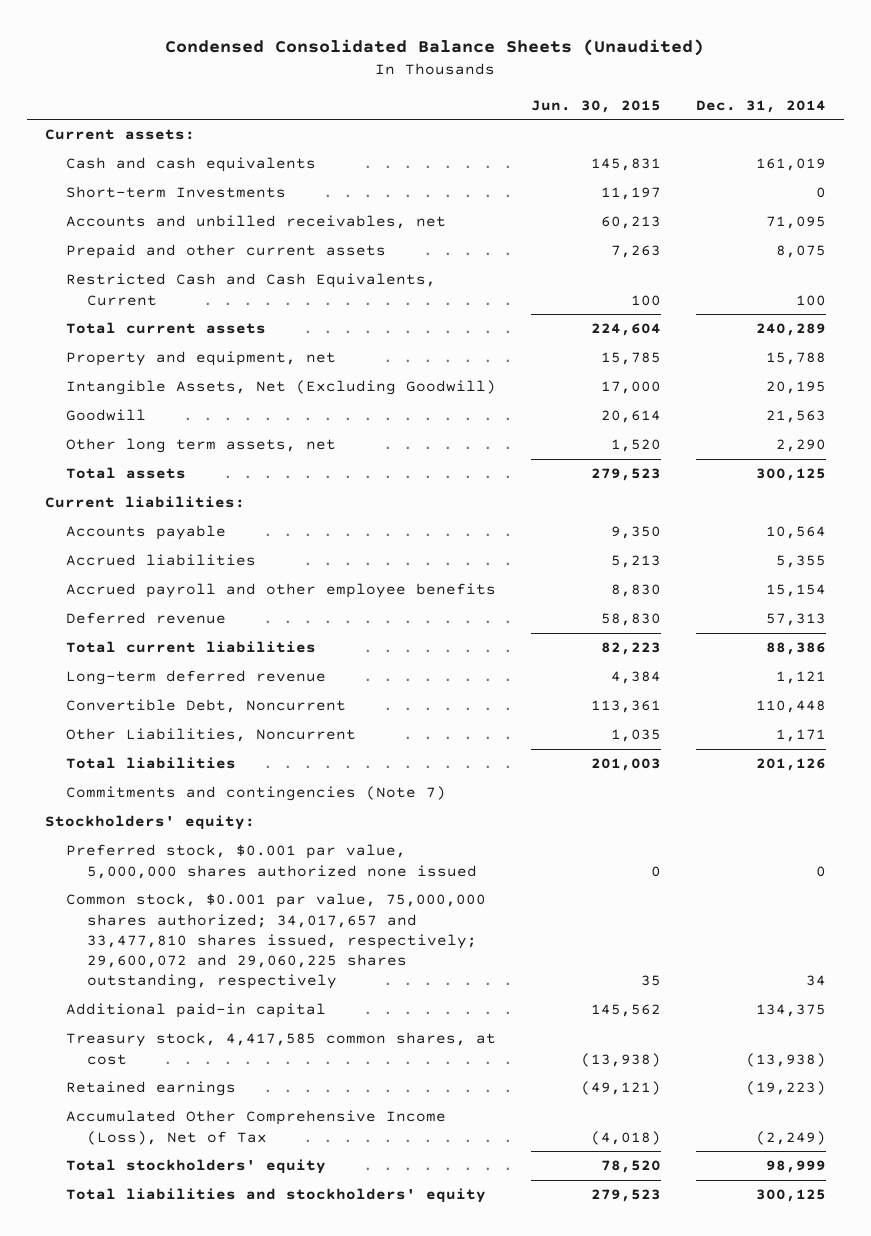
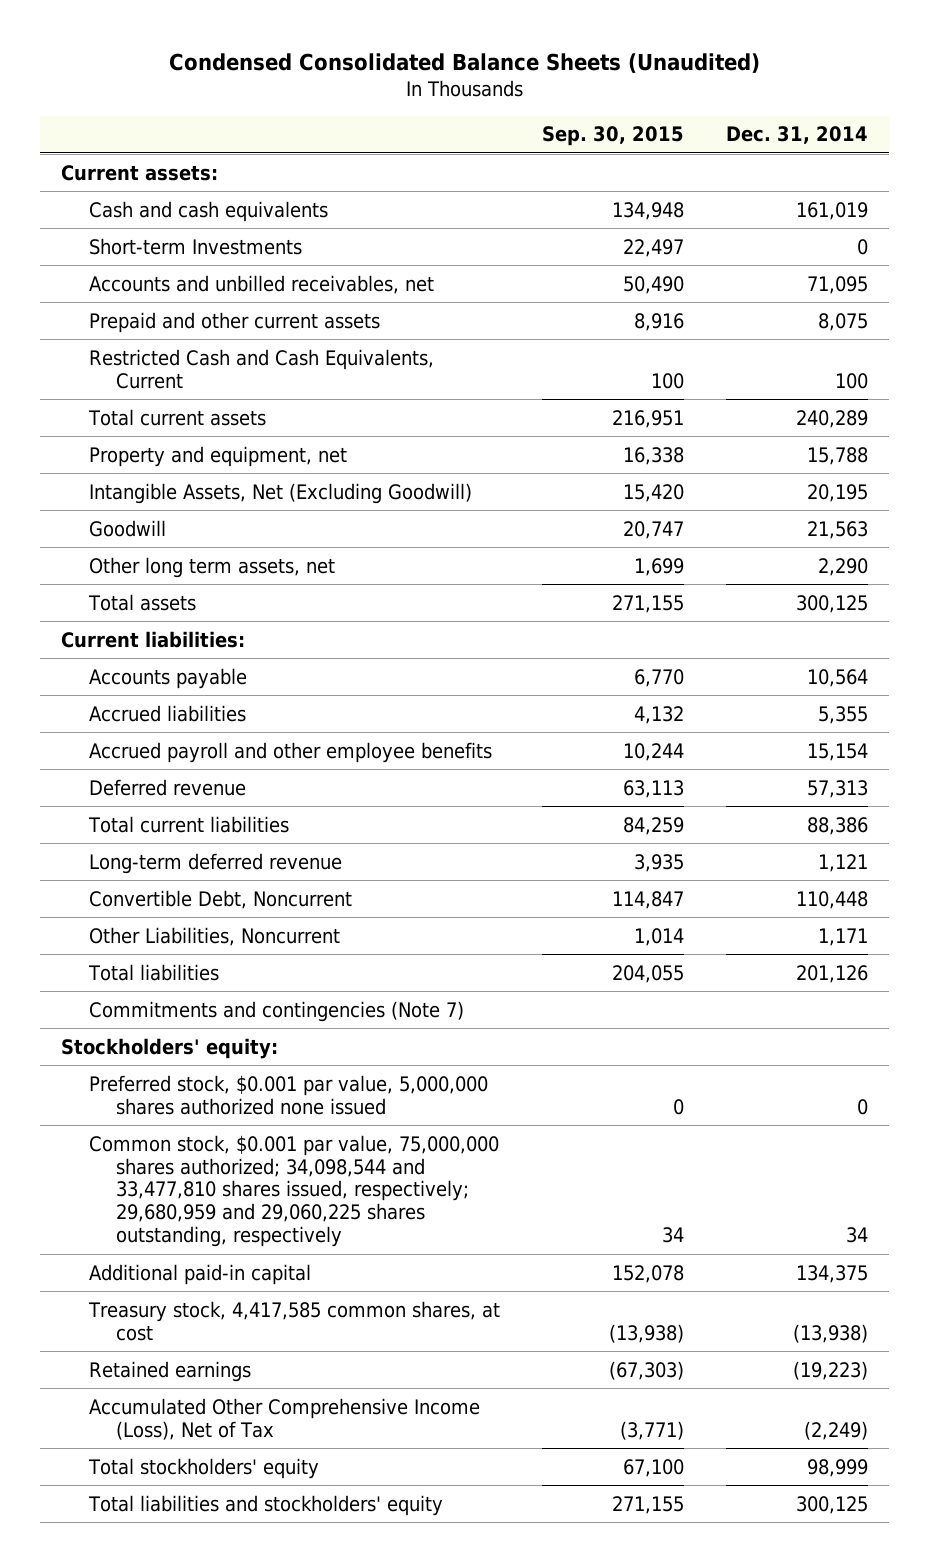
[530,99,661,113] Jun. 30, 2015 -> none
none -> [541,126,684,147] Sep. 30, 2015
[65,893,486,990] Common stock, $0.001 par value, 75,000,000 shares authorized; 34,017,657 and 33,477,810 shares issued, respectively; 29,600,072 and 29,060,225 shares outstanding, respectively -> [88,1134,499,1247] Common stock, $0.001 par value, 75,000,000 shares authorized; 34,098,544 and 33,477,810 shares issued, respectively; 29,680,959 and 29,060,225 shares outstanding, respectively

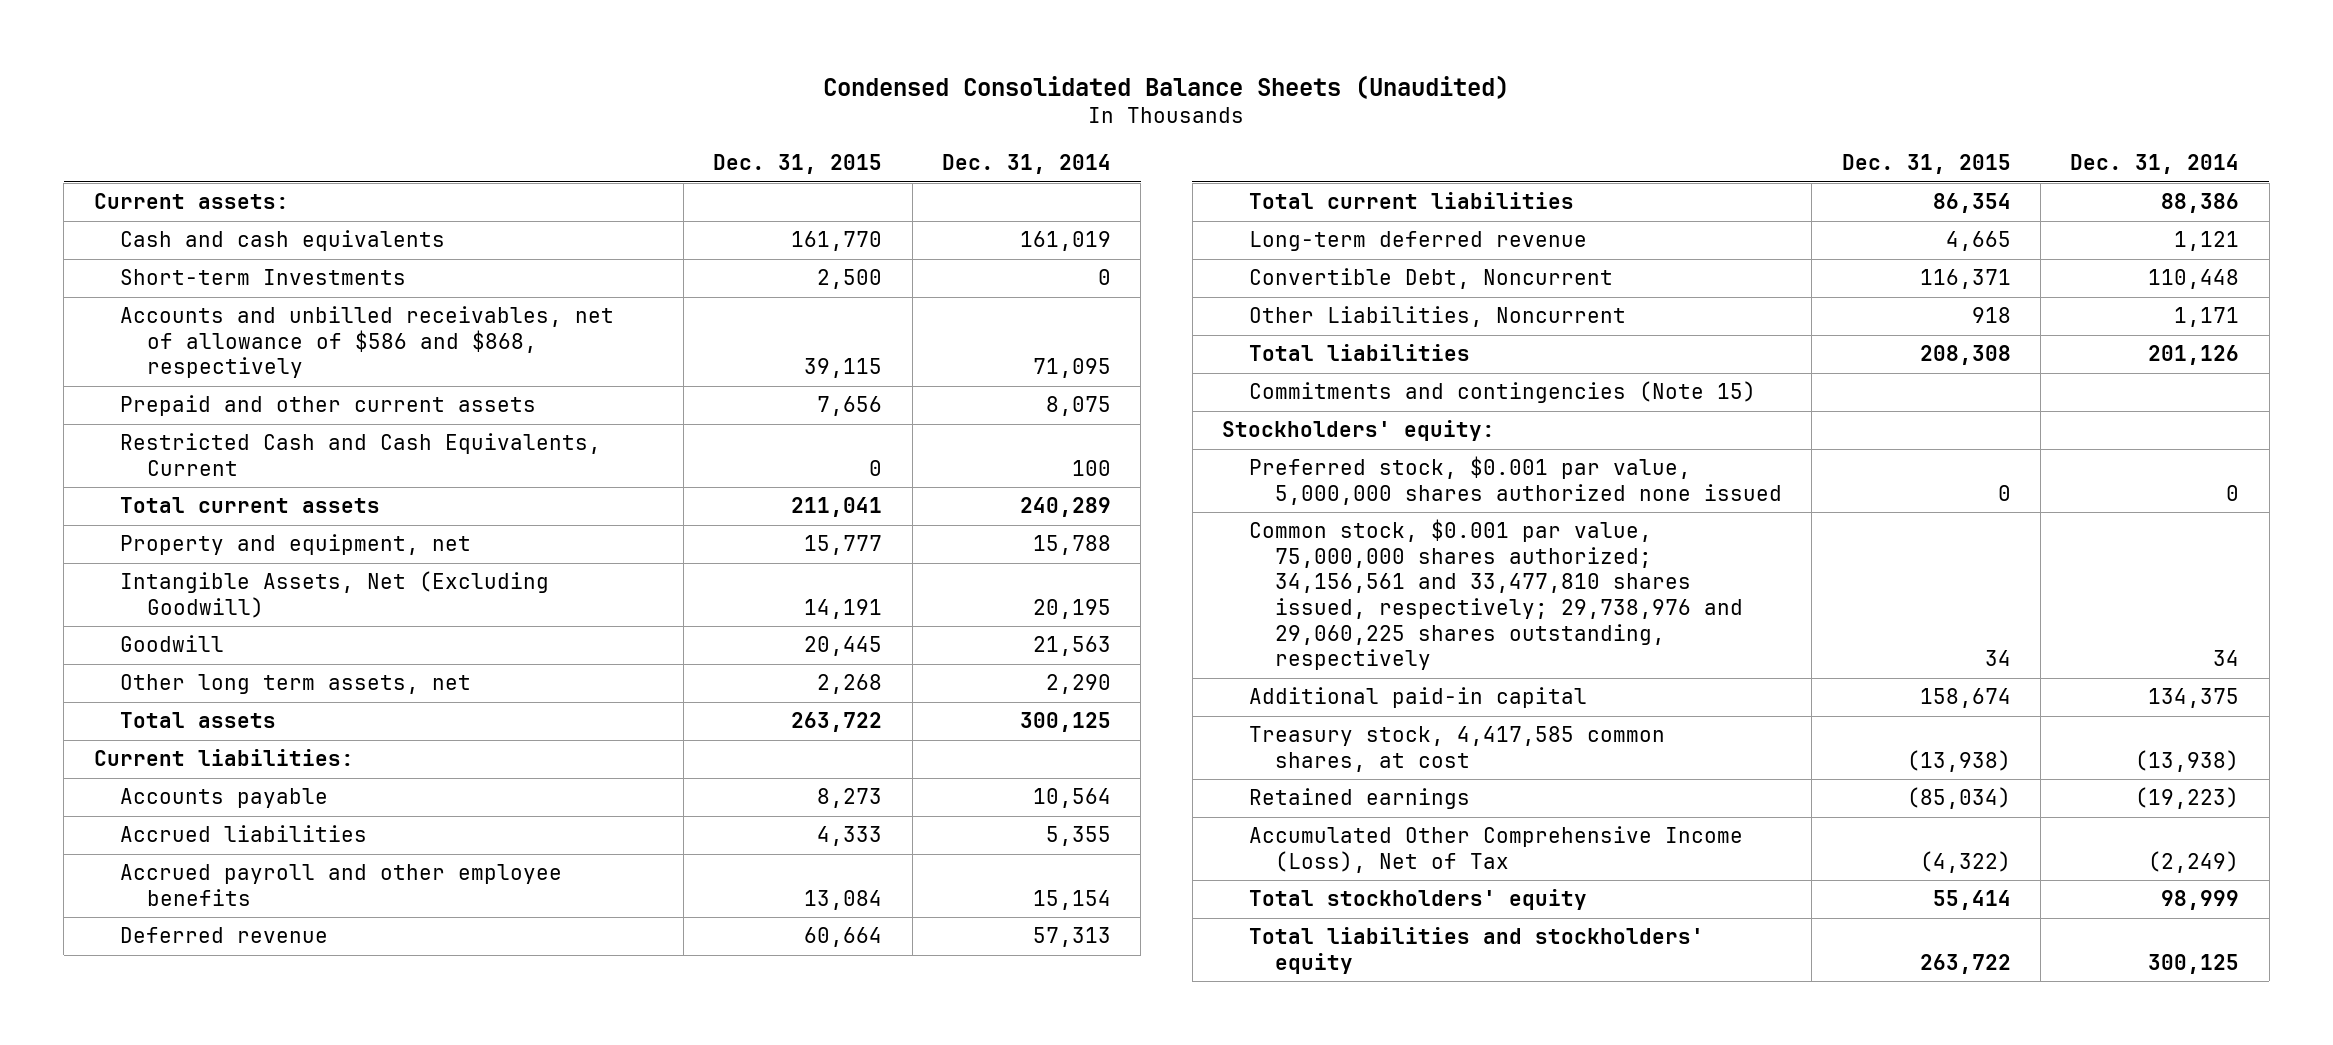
[541,126,684,147] Sep. 30, 2015 -> none
none -> [713,154,883,175] Dec. 31, 2015
[88,274,434,294] Accounts and unbilled receivables, net -> [120,306,615,379] Accounts and unbilled receivables, net of allowance of $586 and $868, respectively
[88,1000,464,1022] Commitments and contingencies (Note 7) -> [1248,381,1756,404] Commitments and contingencies (Note 15)
[88,1134,499,1247] Common stock, $0.001 par value, 75,000,000 shares authorized; 34,098,544 and 33,477,810 shares issued, respectively; 29,680,959 and 29,060,225 shares outstanding, respectively -> [1248,519,1744,671] Common stock, $0.001 par value, 75,000,000 shares authorized; 34,156,561 and 33,477,810 shares issued, respectively; 29,738,976 and 29,060,225 shares outstanding, respectively

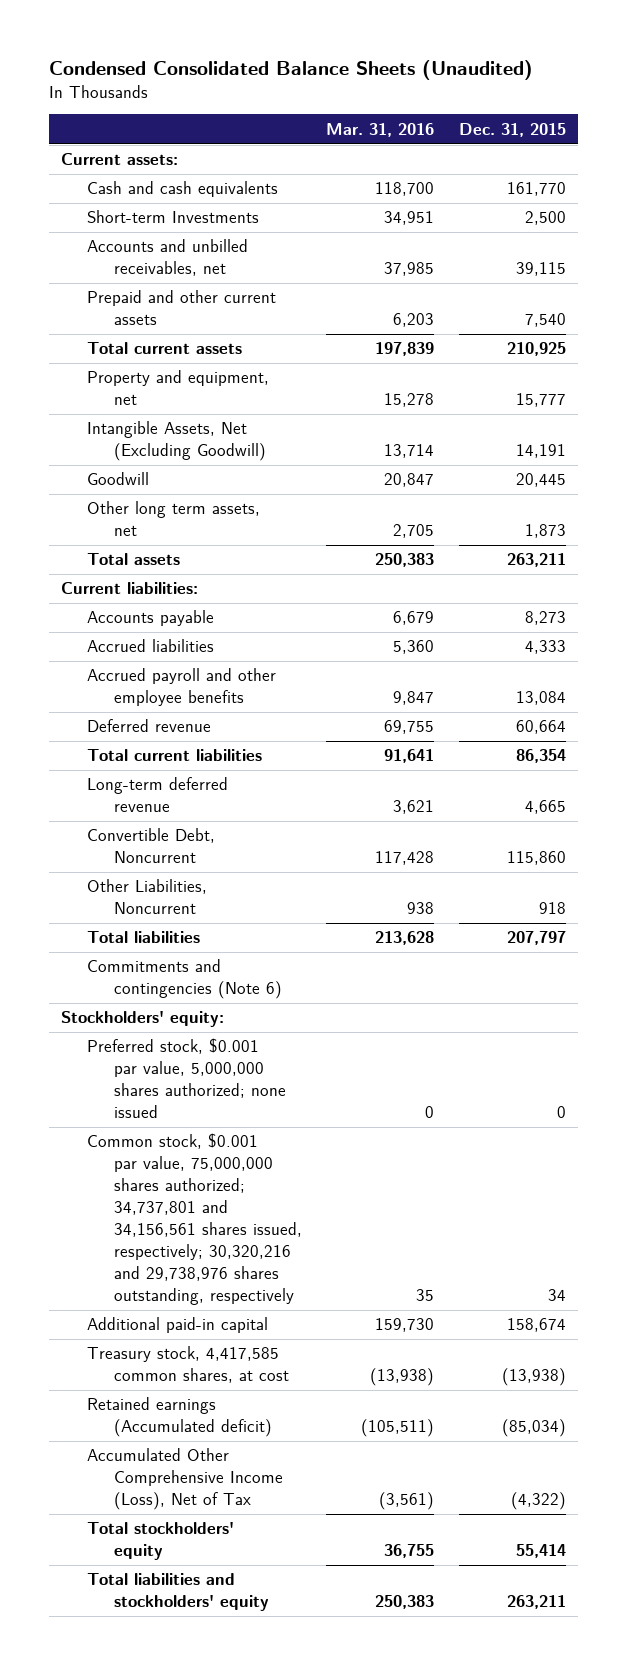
[941,154,1111,175] Dec. 31, 2014 -> none
none -> [326,122,435,137] Mar. 31, 2016
[120,433,602,476] Restricted Cash and Cash Equivalents, Current -> none
[120,306,615,379] Accounts and unbilled receivables, net of allowance of $586 and $868, respectively -> [87,239,249,277] Accounts and unbilled receivables, net
[817,396,883,417] 7,656 -> [524,313,566,328] 7,540
[791,497,883,518] 211,041 -> [506,342,566,357] 210,925
[817,674,883,695] 2,268 -> [524,524,566,539] 1,873
[791,712,883,733] 263,722 -> [506,553,566,568] 263,211
[1919,269,2011,290] 116,371 -> [506,851,566,866] 115,860
[1919,345,2011,366] 208,308 -> [506,931,566,946] 207,797
[1248,381,1756,404] Commitments and contingencies (Note 15) -> [87,959,282,1000] Commitments and contingencies (Note 6)
[1248,456,1783,505] Preferred stock, $0.001 par value, 5,000,000 shares authorized none issued -> [87,1038,286,1119] Preferred stock, $0.001 par value, 5,000,000 shares authorized; none issued
[1248,519,1744,671] Common stock, $0.001 par value, 75,000,000 shares authorized; 34,156,561 and 33,477,810 shares issued, respectively; 29,738,976 and 29,060,225 shares outstanding, respectively -> [87,1133,302,1306] Common stock, $0.001 par value, 75,000,000 shares authorized; 34,737,801 and 34,156,561 shares issued, respectively; 30,320,216 and 29,738,976 shares outstanding, respectively
[1248,788,1470,810] Retained earnings -> [87,1397,272,1438] Retained earnings (Accumulated deficit)
[1919,953,2011,974] 263,722 -> [506,1595,566,1610] 263,211

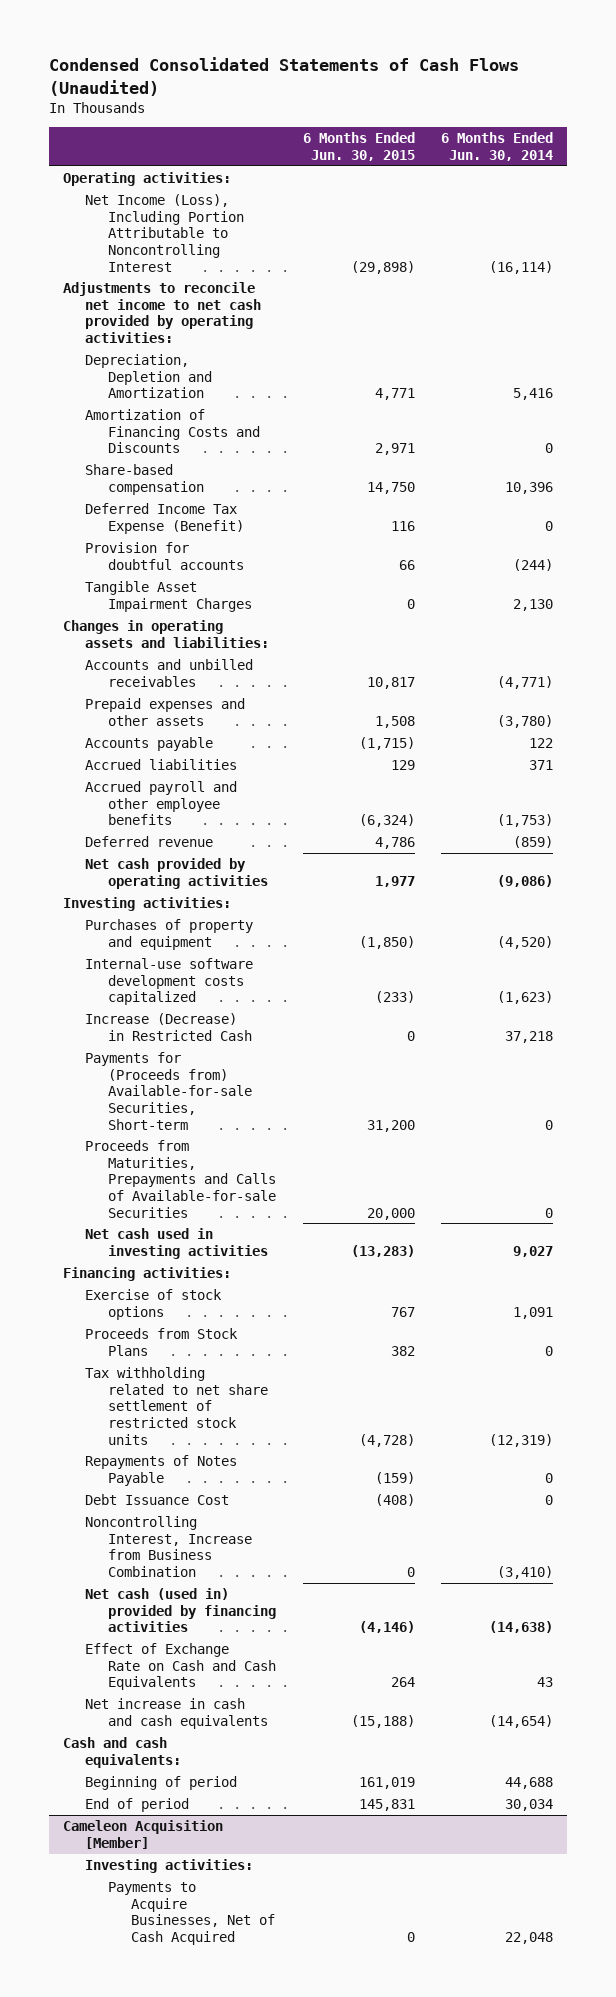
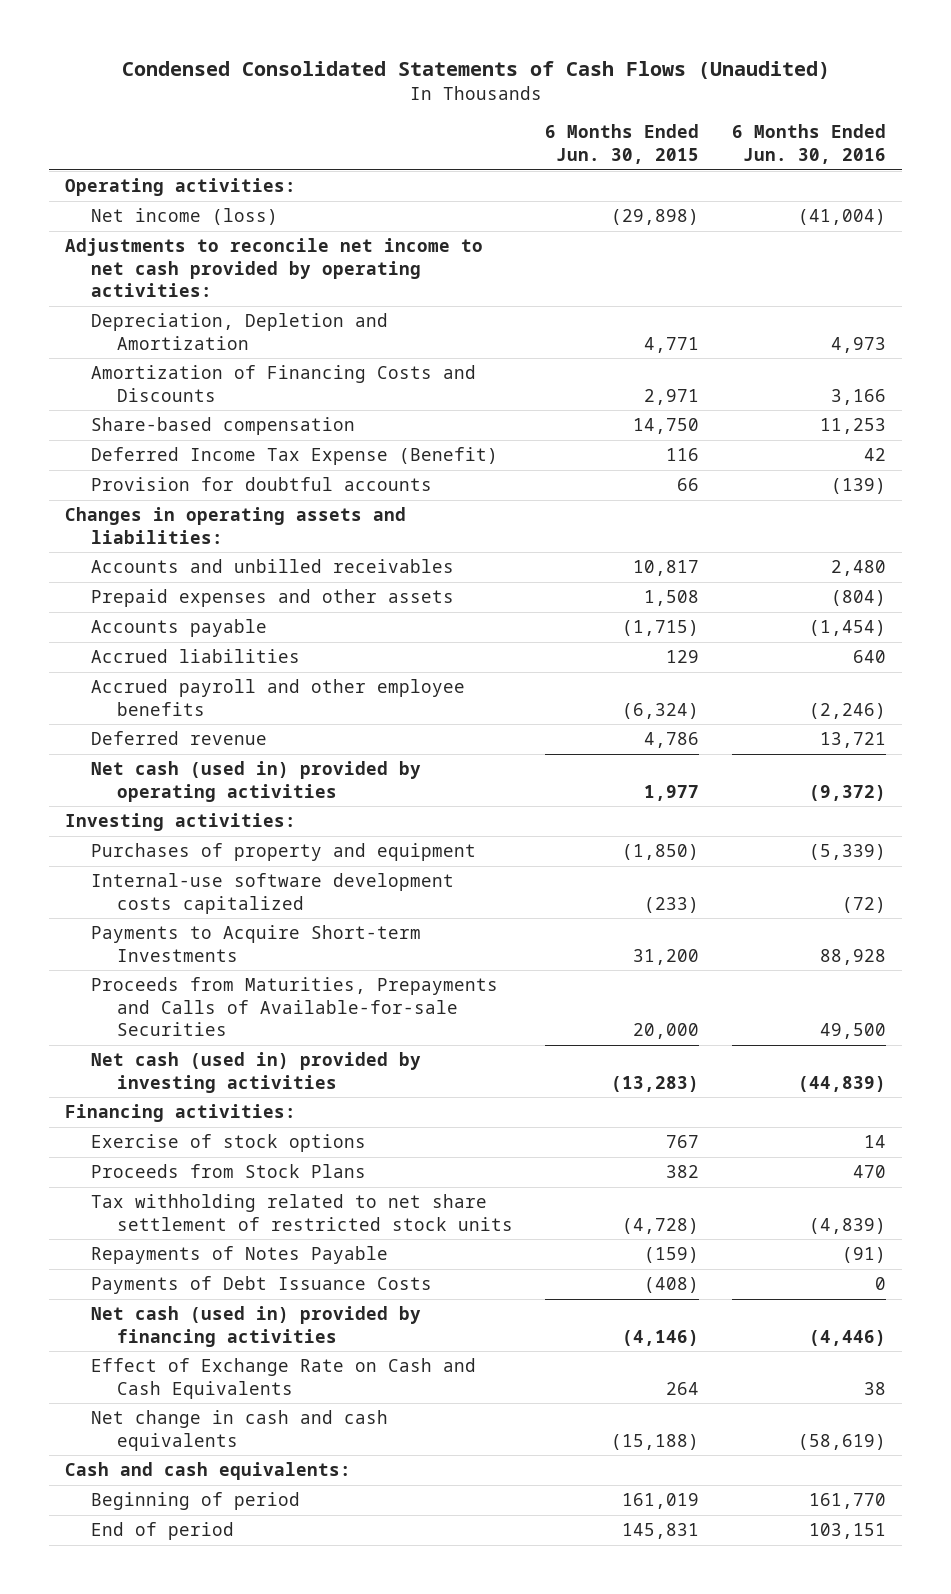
[441,132,554,161] 6 Months Ended Jun. 30, 2014 -> none
none -> [731,124,886,165] 6 Months Ended Jun. 30, 2016
[85,194,244,272] Net Income (Loss), Including Portion Attributable to Noncontrolling Interest -> [91,208,279,226] Net income (loss)
[85,581,252,612] Tangible Asset Impairment Charges -> none
[85,858,268,889] Net cash provided by operating activities -> [91,761,422,802] Net cash (used in) provided by operating activities
[85,1013,252,1041] Increase (Decrease) in Restricted Cash -> none
[85,1052,252,1130] Payments for (Proceeds from) Available-for-sale Securities, Short-term -> [91,925,422,962] Payments to Acquire Short-term Investments
[85,1228,268,1259] Net cash used in investing activities -> [91,1052,422,1093] Net cash (used in) provided by investing activities
[85,1516,252,1577] Noncontrolling Interest, Increase from Business Combination -> none
[85,1494,230,1506] Debt Issuance Cost -> [91,1276,433,1295] Payments of Debt Issuance Costs
[85,1698,268,1729] Net increase in cash and cash equivalents -> [91,1410,389,1451] Net change in cash and cash equivalents
[62,1820,223,1849] Cameleon Acquisition [Member] -> none
[85,1859,254,1874] Investing activities: -> none
[107,1882,275,1945] Payments to Acquire Businesses, Net of Cash Acquired -> none

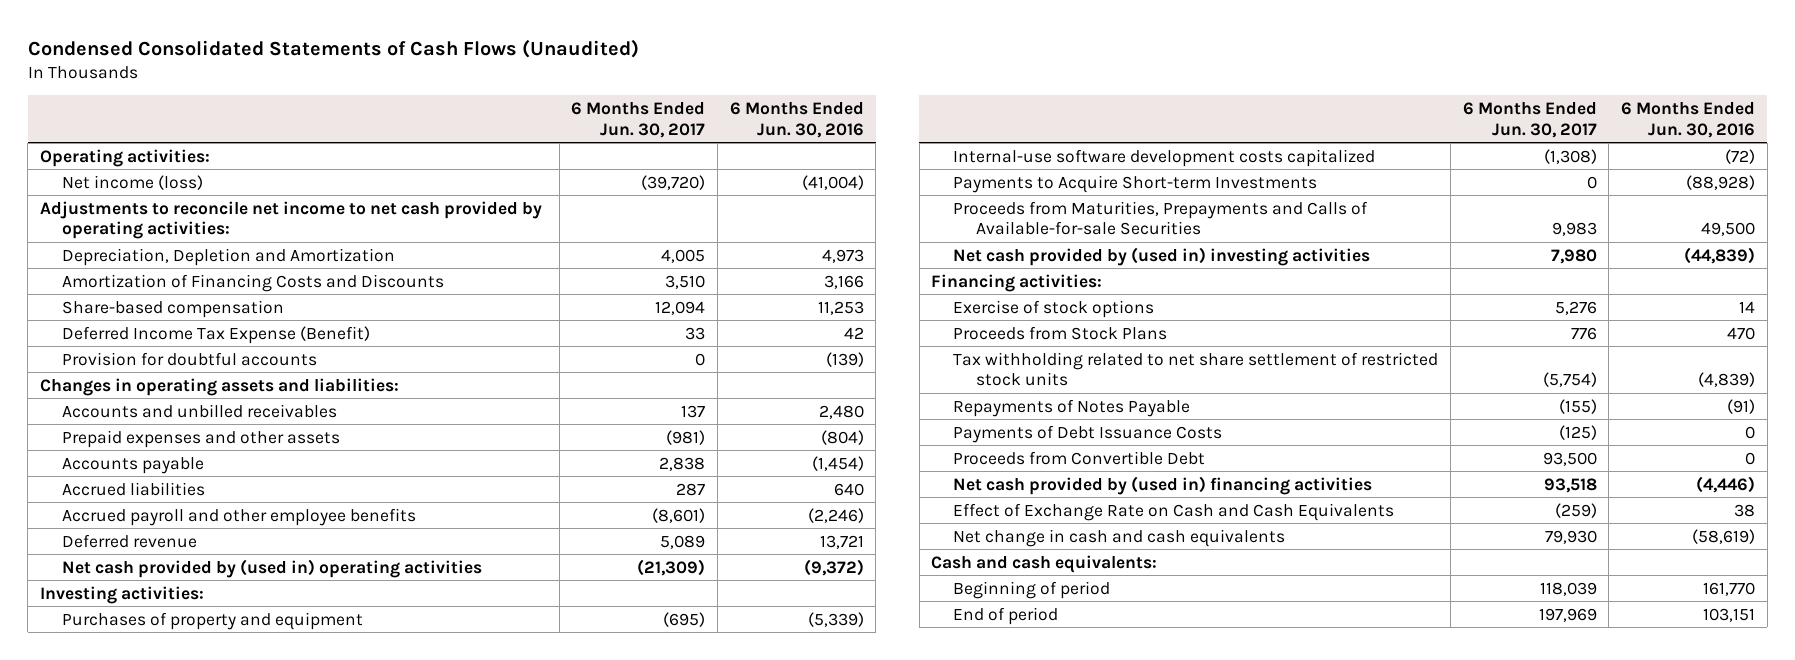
[545,124,700,165] 6 Months Ended Jun. 30, 2015 -> none
none -> [571,101,706,138] 6 Months Ended Jun. 30, 2017
[91,761,422,802] Net cash (used in) provided by operating activities -> [62,558,483,578] Net cash provided by (used in) operating activities
[819,948,886,965] 88,928 -> [1686,174,1756,190] (88,928)
[91,1052,422,1093] Net cash (used in) provided by investing activities -> [953,246,1371,266] Net cash provided by (used in) investing activities
none -> [953,450,1206,465] Proceeds from Convertible Debt
[91,1306,422,1347] Net cash (used in) provided by financing activities -> [953,475,1373,495] Net cash provided by (used in) financing activities

